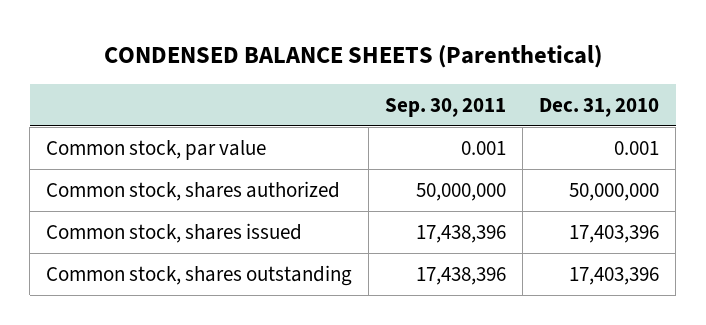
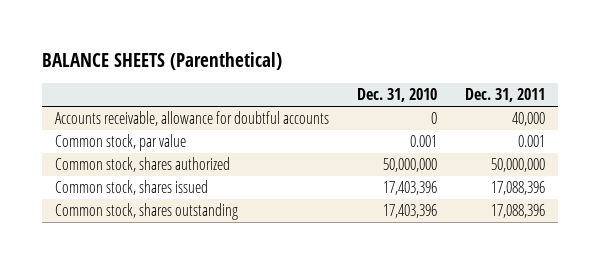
[103,44,602,68] CONDENSED BALANCE SHEETS (Parenthetical) -> [41,51,282,70] BALANCE SHEETS (Parenthetical)
[385,97,507,117] Sep. 30, 2011 -> none
none -> [464,88,545,103] Dec. 31, 2011
none -> [55,111,330,127] Accounts receivable, allowance for doubtful accounts

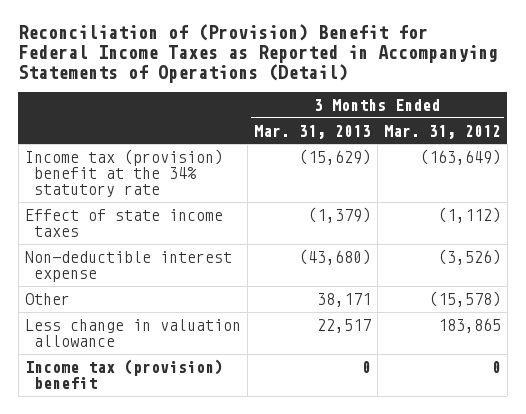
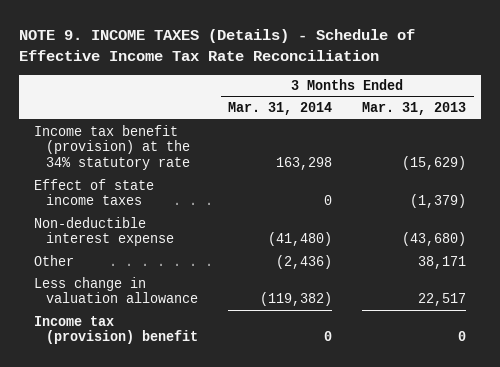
[18,23,499,83] Reconciliation of (Provision) Benefit for Federal Income Taxes as Reported in Accompanying Statements of Operations (Detail) -> [18,29,415,62] NOTE 9. INCOME TAXES (Details) - Schedule of Effective Income Tax Rate Reconciliation
[383,124,501,139] Mar. 31, 2012 -> none
none -> [228,102,333,116] Mar. 31, 2014
[24,148,223,198] Income tax (provision) benefit at the 34% statutory rate -> [33,124,191,171] Income tax benefit (provision) at the 34% statutory rate

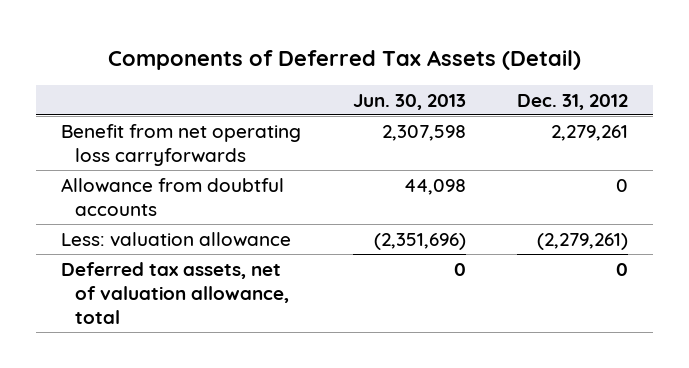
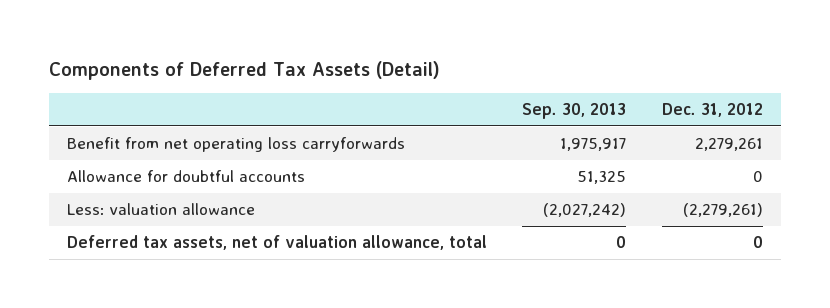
[352,93,466,110] Jun. 30, 2013 -> none
none -> [522,103,627,120] Sep. 30, 2013
[61,177,285,216] Allowance from doubtful accounts -> [66,170,305,183] Allowance for doubtful accounts

